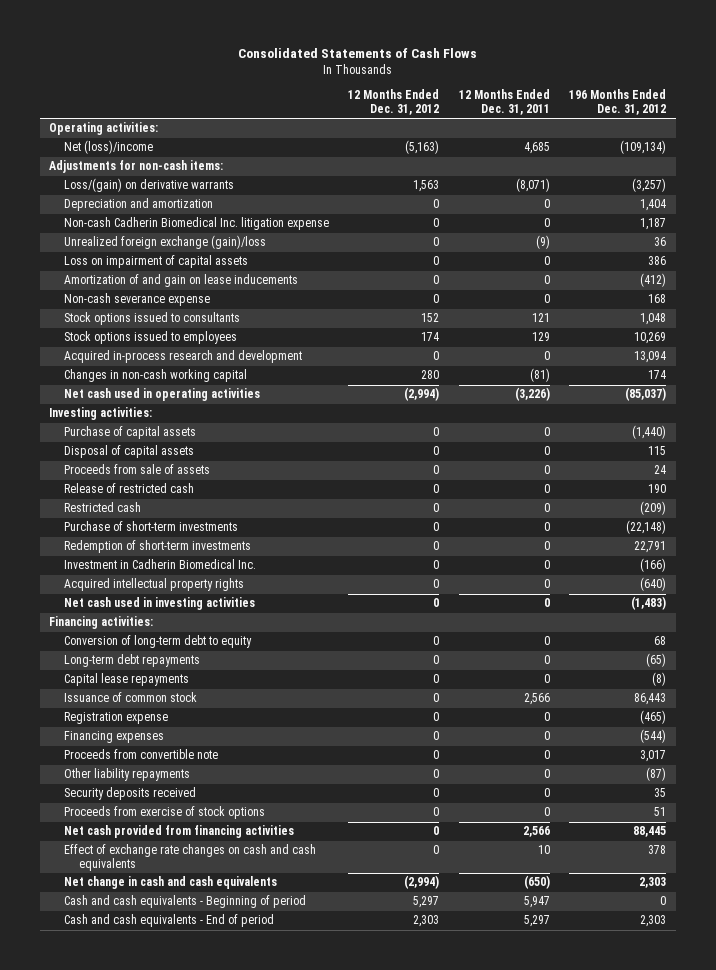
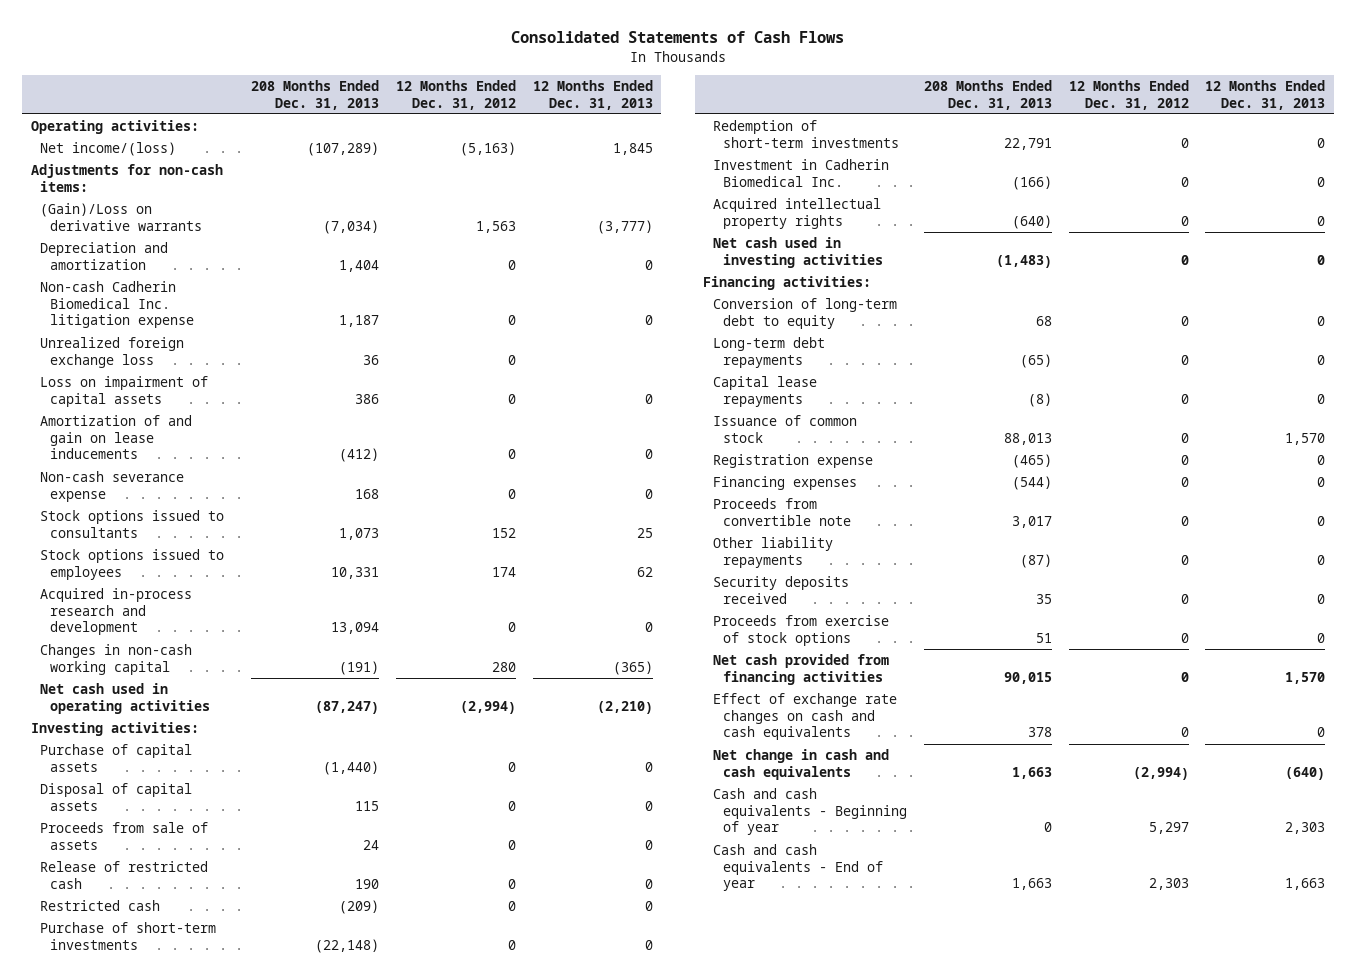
[458,89,550,116] 12 Months Ended Dec. 31, 2011 -> none
[569,89,667,116] 196 Months Ended Dec. 31, 2012 -> none
none -> [251,80,380,110] 208 Months Ended Dec. 31, 2013
none -> [532,80,653,110] 12 Months Ended Dec. 31, 2013
[64,140,154,155] Net (loss)/income -> [40,141,177,156] Net income/(loss)
[64,178,235,193] Loss/(gain) on derivative warrants -> [40,202,203,231] (Gain)/Loss on derivative warrants
[64,235,267,250] Unrealized foreign exchange (gain)/loss -> [40,336,185,368] Unrealized foreign exchange loss
[64,895,307,909] Cash and cash equivalents - Beginning of period -> [713,787,908,836] Cash and cash equivalents - Beginning of year
[64,914,275,928] Cash and cash equivalents - End of period -> [713,843,884,892] Cash and cash equivalents - End of year

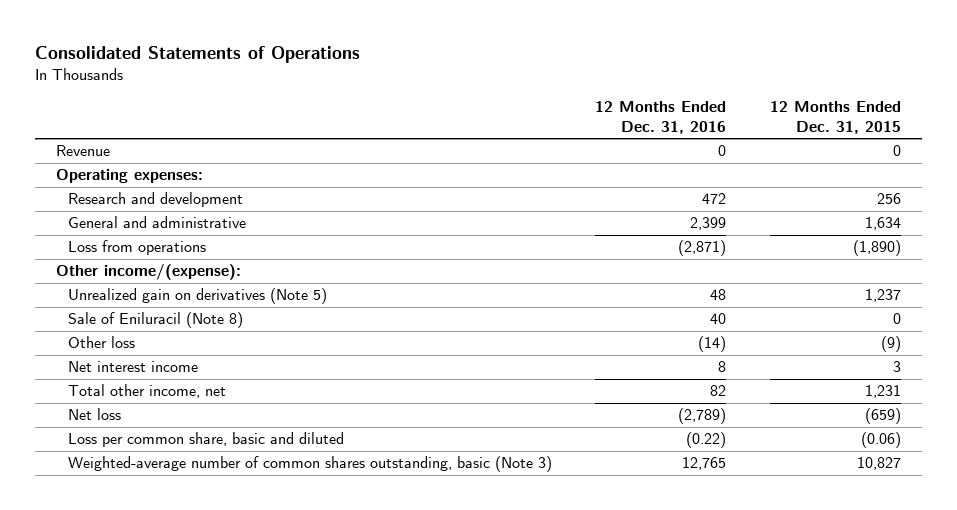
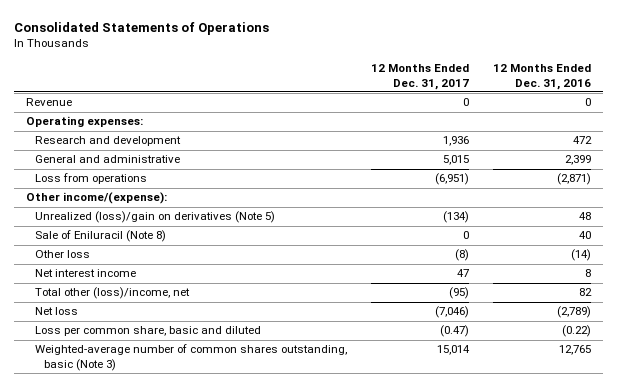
[769,101,901,134] 12 Months Ended Dec. 31, 2015 -> none
none -> [371,64,470,90] 12 Months Ended Dec. 31, 2017
[67,288,327,305] Unrealized gain on derivatives (Note 5) -> [34,211,275,224] Unrealized (loss)/gain on derivatives (Note 5)
[67,384,226,399] Total other income, net -> [34,287,190,300] Total other (loss)/income, net

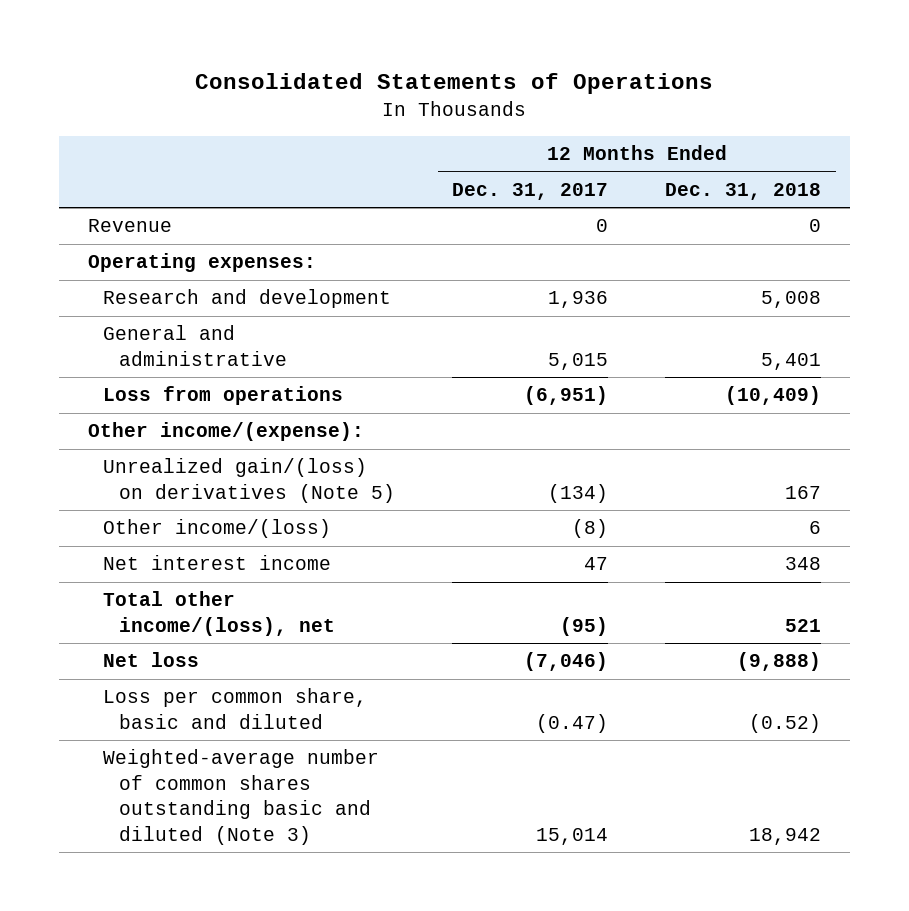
[493,64,592,90] 12 Months Ended Dec. 31, 2016 -> none
none -> [665,182,822,200] Dec. 31, 2018
[34,230,166,243] Sale of Eniluracil (Note 8) -> none
[34,211,275,224] Unrealized (loss)/gain on derivatives (Note 5) -> [103,458,395,503] Unrealized gain/(loss) on derivatives (Note 5)
[34,250,90,259] Other loss -> [103,519,332,539] Other income/(loss)
[34,287,190,300] Total other (loss)/income, net -> [103,591,335,636] Total other income/(loss), net
[34,344,347,371] Weighted-average number of common shares outstanding, basic (Note 3) -> [103,749,380,845] Weighted-average number of common shares outstanding basic and diluted (Note 3)

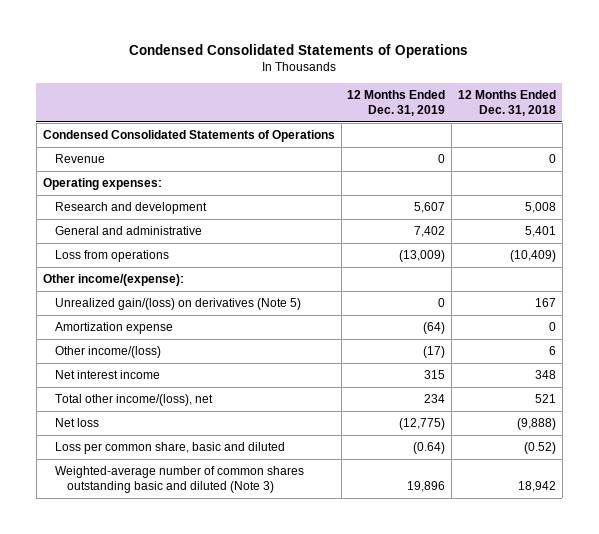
[195,73,714,95] Consolidated Statements of Operations -> [129,43,469,58] Condensed Consolidated Statements of Operations
[452,182,609,200] Dec. 31, 2017 -> none
none -> [347,89,446,116] 12 Months Ended Dec. 31, 2019
none -> [42,130,335,143] Condensed Consolidated Statements of Operations
none -> [54,322,173,335] Amortization expense

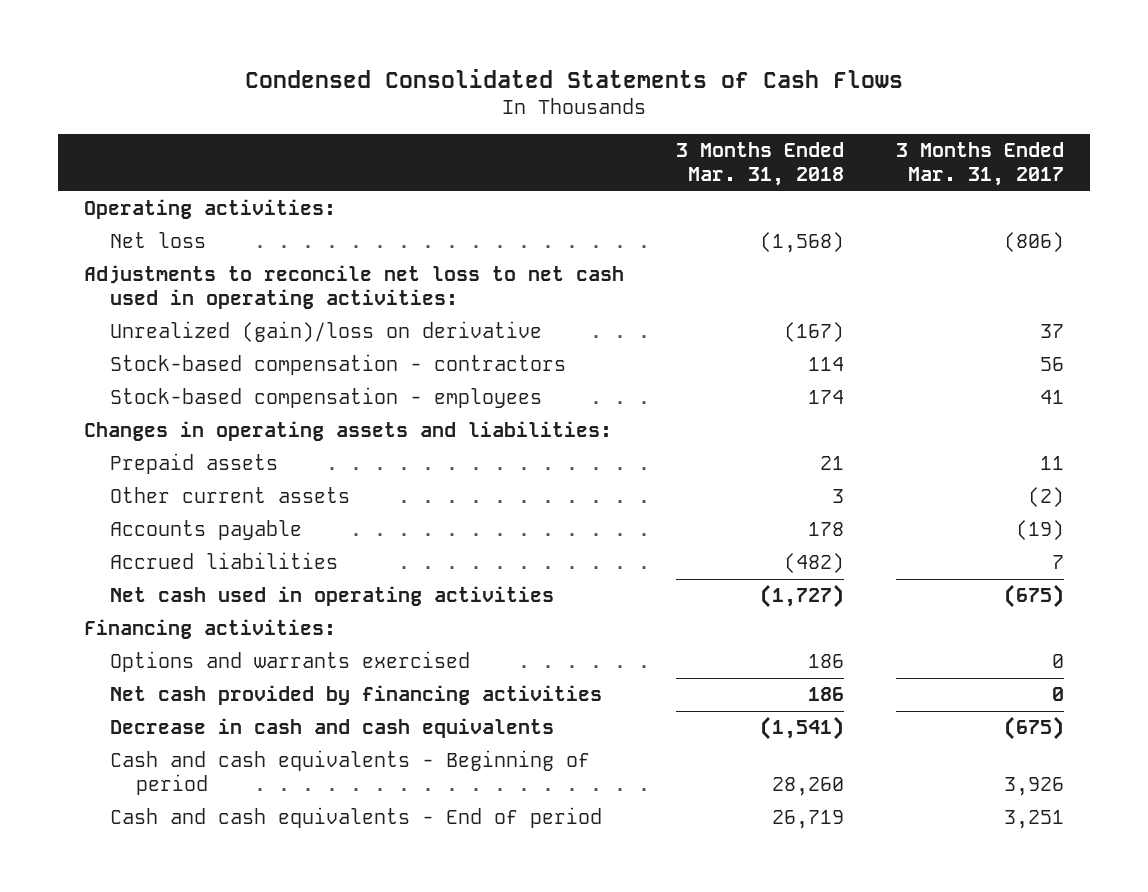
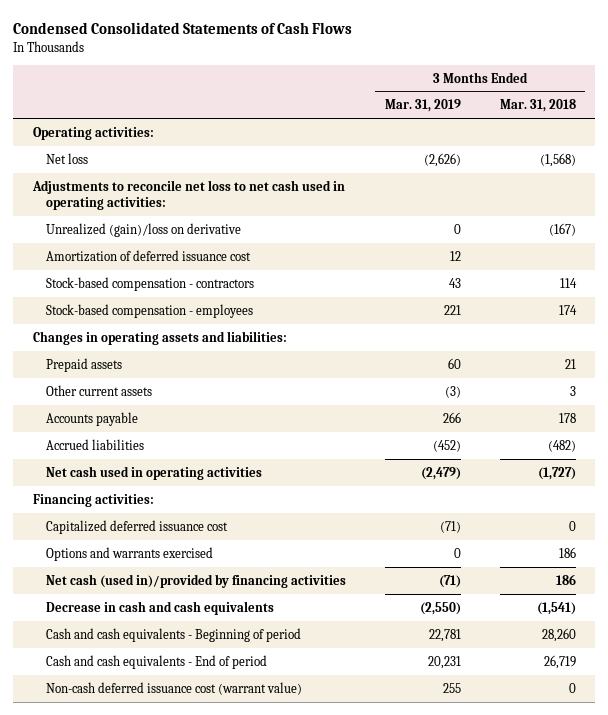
[896,142,1065,187] 3 Months Ended Mar. 31, 2017 -> none
none -> [384,99,461,113] Mar. 31, 2019
none -> [46,249,252,262] Amortization of deferred issuance cost
none -> [46,519,229,534] Capitalized deferred issuance cost
[109,685,602,706] Net cash provided by financing activities -> [46,573,347,588] Net cash (used in)/provided by financing activities
none -> [46,681,303,695] Non-cash deferred issuance cost (warrant value)

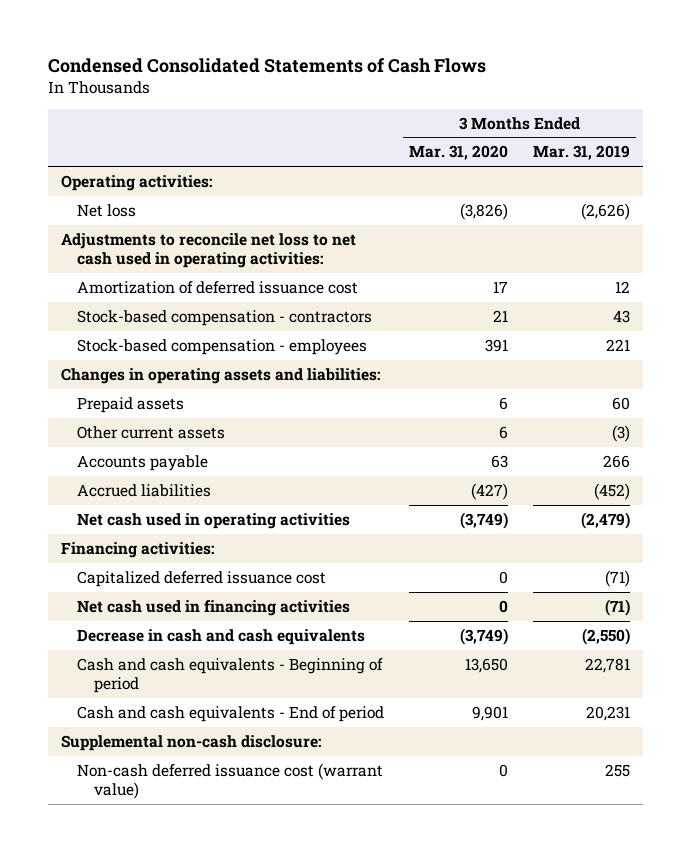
[499,99,576,113] Mar. 31, 2018 -> none
none -> [409,145,509,161] Mar. 31, 2020
[46,222,242,237] Unrealized (gain)/loss on derivative -> none
[46,546,214,561] Options and warrants exercised -> none
[46,573,347,588] Net cash (used in)/provided by financing activities -> [77,599,351,616] Net cash used in financing activities
none -> [60,734,321,751] Supplemental non-cash disclosure:

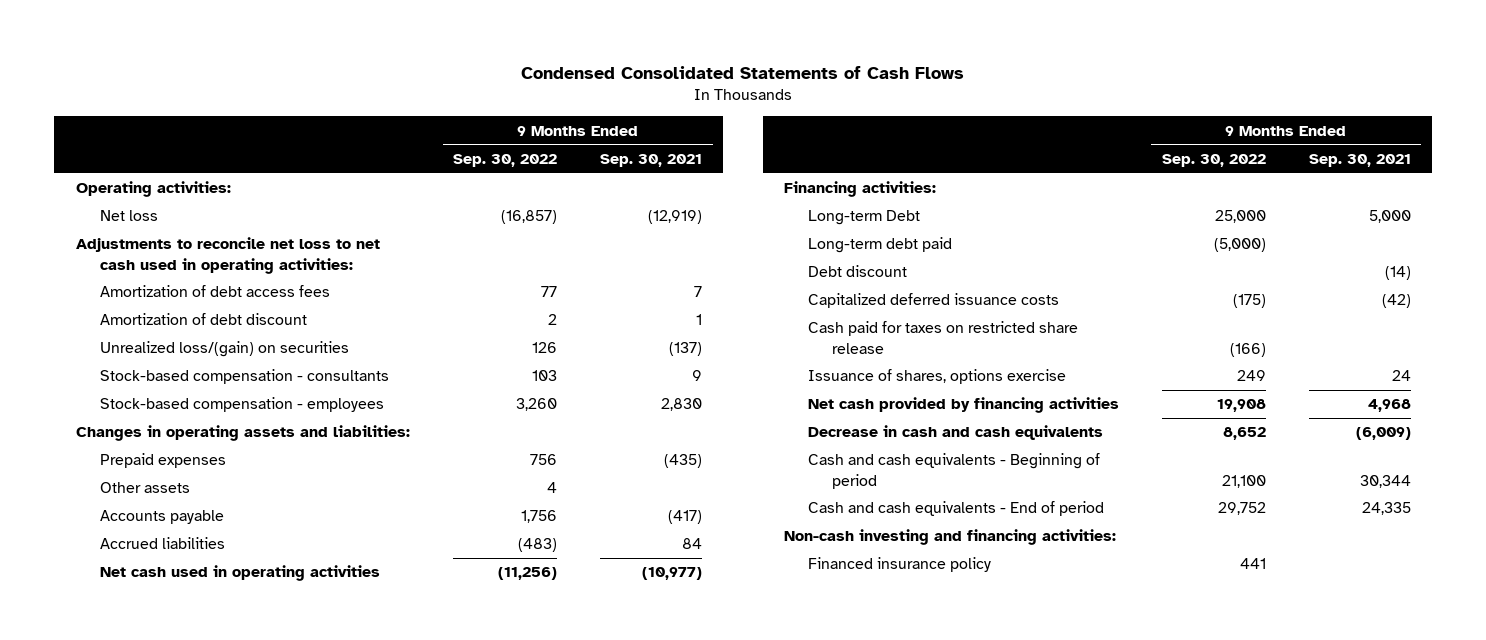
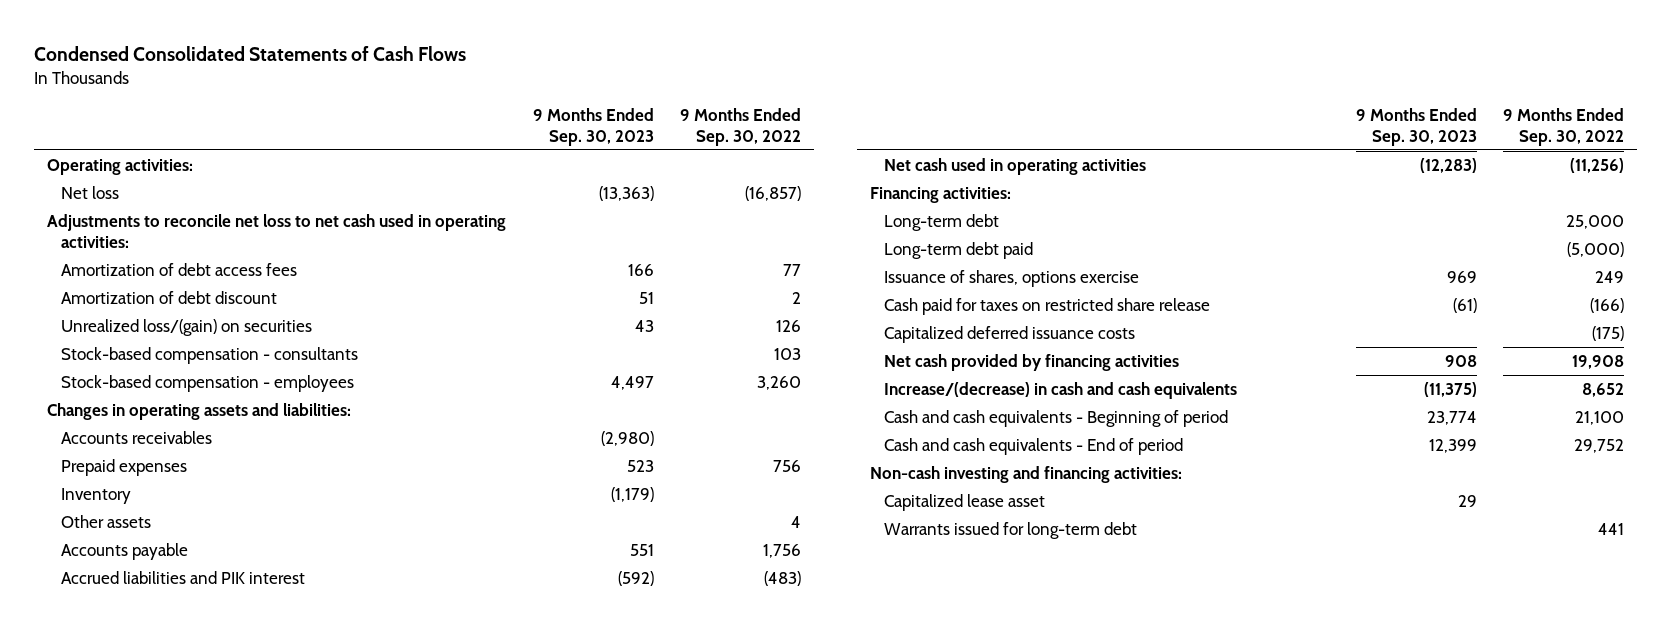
[599,153,702,167] Sep. 30, 2021 -> none
none -> [532,108,654,146] 9 Months Ended Sep. 30, 2023
none -> [61,431,213,445] Accounts receivables
none -> [61,488,132,505] Inventory
[99,537,225,550] Accrued liabilities -> [61,571,306,585] Accrued liabilities and PIK interest
[808,210,921,226] Long-term Debt -> [884,214,1000,232] Long-term debt
[808,265,908,278] Debt discount -> none
[808,321,1079,354] Cash paid for taxes on restricted share release -> [884,298,1211,316] Cash paid for taxes on restricted share release
[808,293,1060,309] Capitalized deferred issuance costs -> [884,326,1136,344] Capitalized deferred issuance costs
[808,425,1104,441] Decrease in cash and cash equivalents -> [884,382,1238,400] Increase/(decrease) in cash and cash equivalents
none -> [884,494,1046,512] Capitalized lease asset
[808,557,992,573] Financed insurance policy -> [884,522,1138,540] Warrants issued for long-term debt

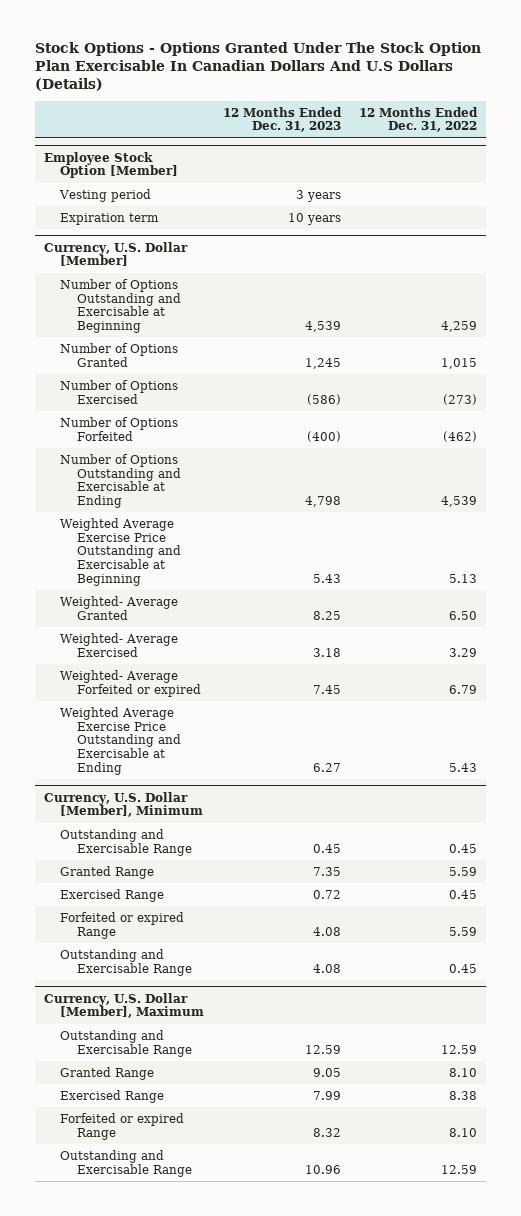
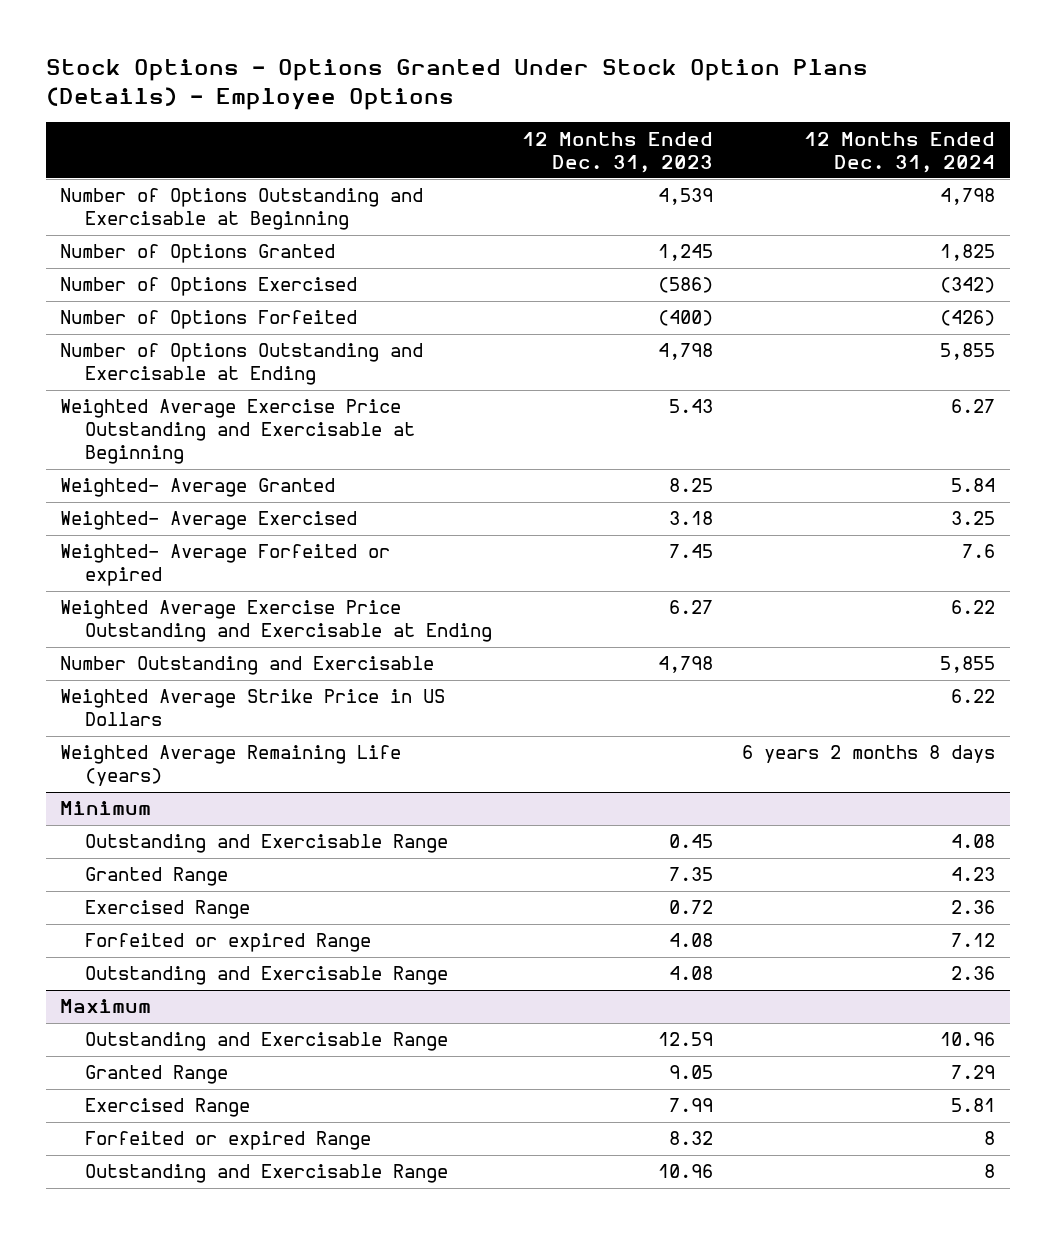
[35,42,482,92] Stock Options - Options Granted Under The Stock Option Plan Exercisable In Canadian Dollars And U.S Dollars (Details) -> [45,58,868,110] Stock Options - Options Granted Under Stock Option Plans (Details) - Employee Options
[358,106,478,133] 12 Months Ended Dec. 31, 2022 -> none
none -> [803,131,995,173] 12 Months Ended Dec. 31, 2024
[44,151,179,179] Employee Stock Option [Member] -> none
[59,188,152,202] Vesting period -> none
[60,212,160,225] Expiration term -> none
[44,241,189,267] Currency, U.S. Dollar [Member] -> none
[44,791,204,818] Currency, U.S. Dollar [Member], Minimum -> none
none -> [60,656,435,676] Number Outstanding and Exercisable
none -> [60,689,446,727] Weighted Average Strike Price in US Dollars
none -> [60,745,402,787] Weighted Average Remaining Life (years)
none -> [60,801,152,816] Minimum
[44,992,205,1019] Currency, U.S. Dollar [Member], Maximum -> none
none -> [60,999,152,1014] Maximum

